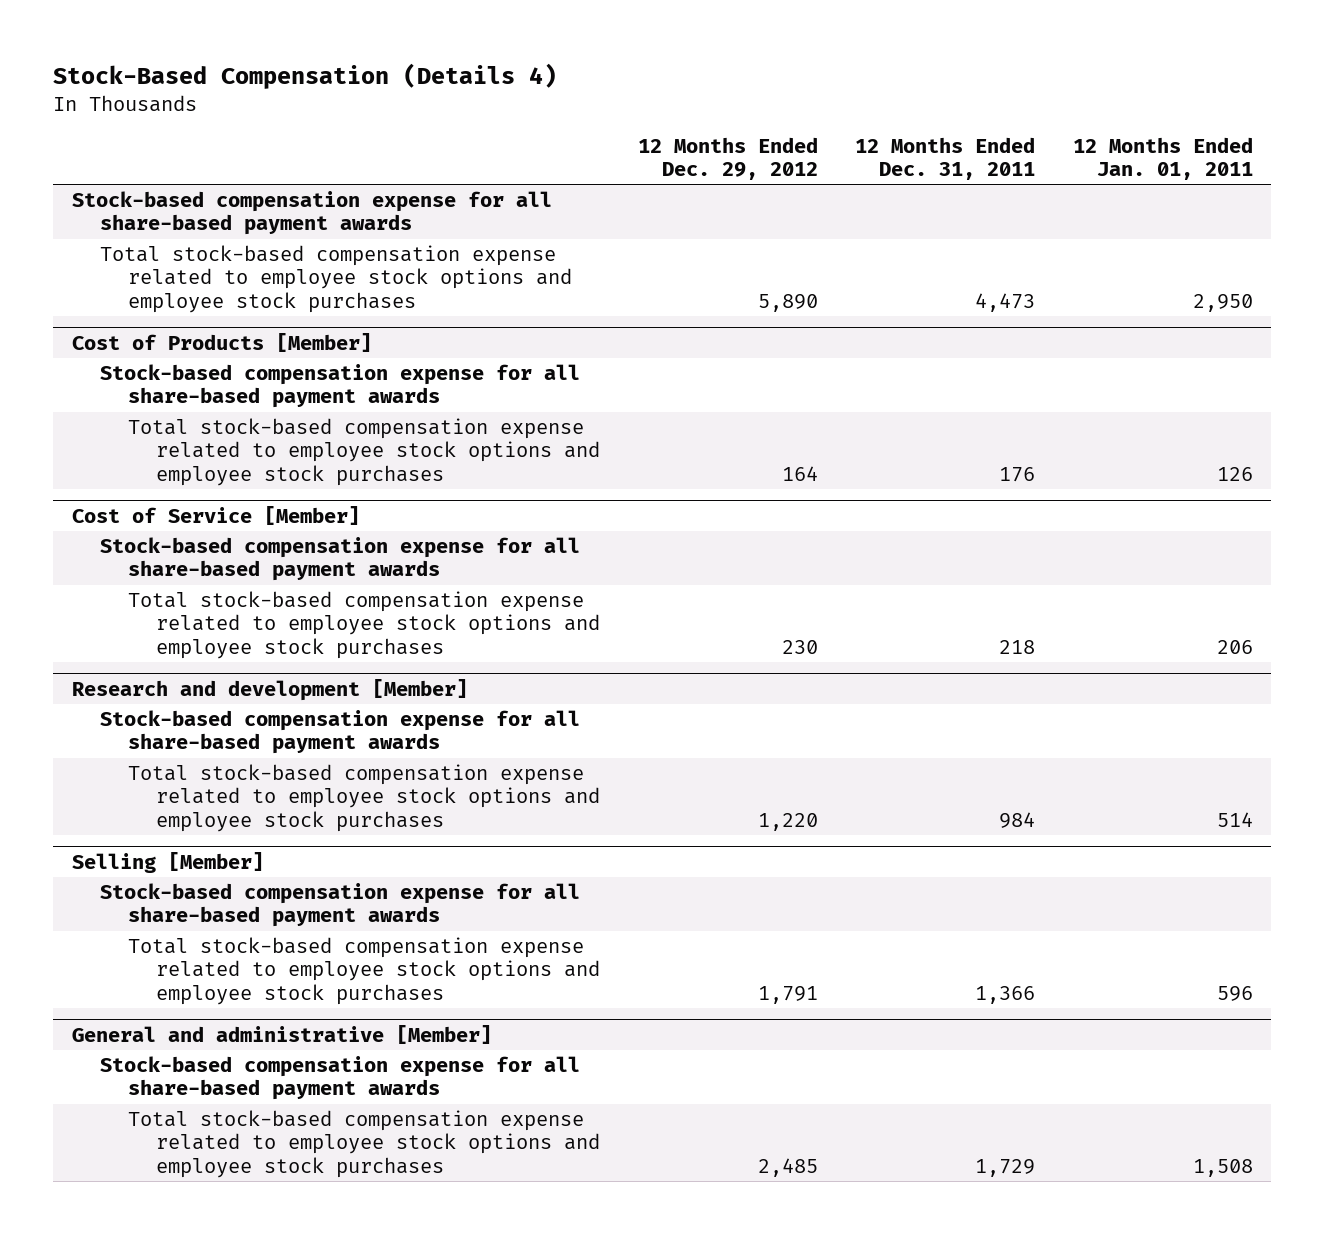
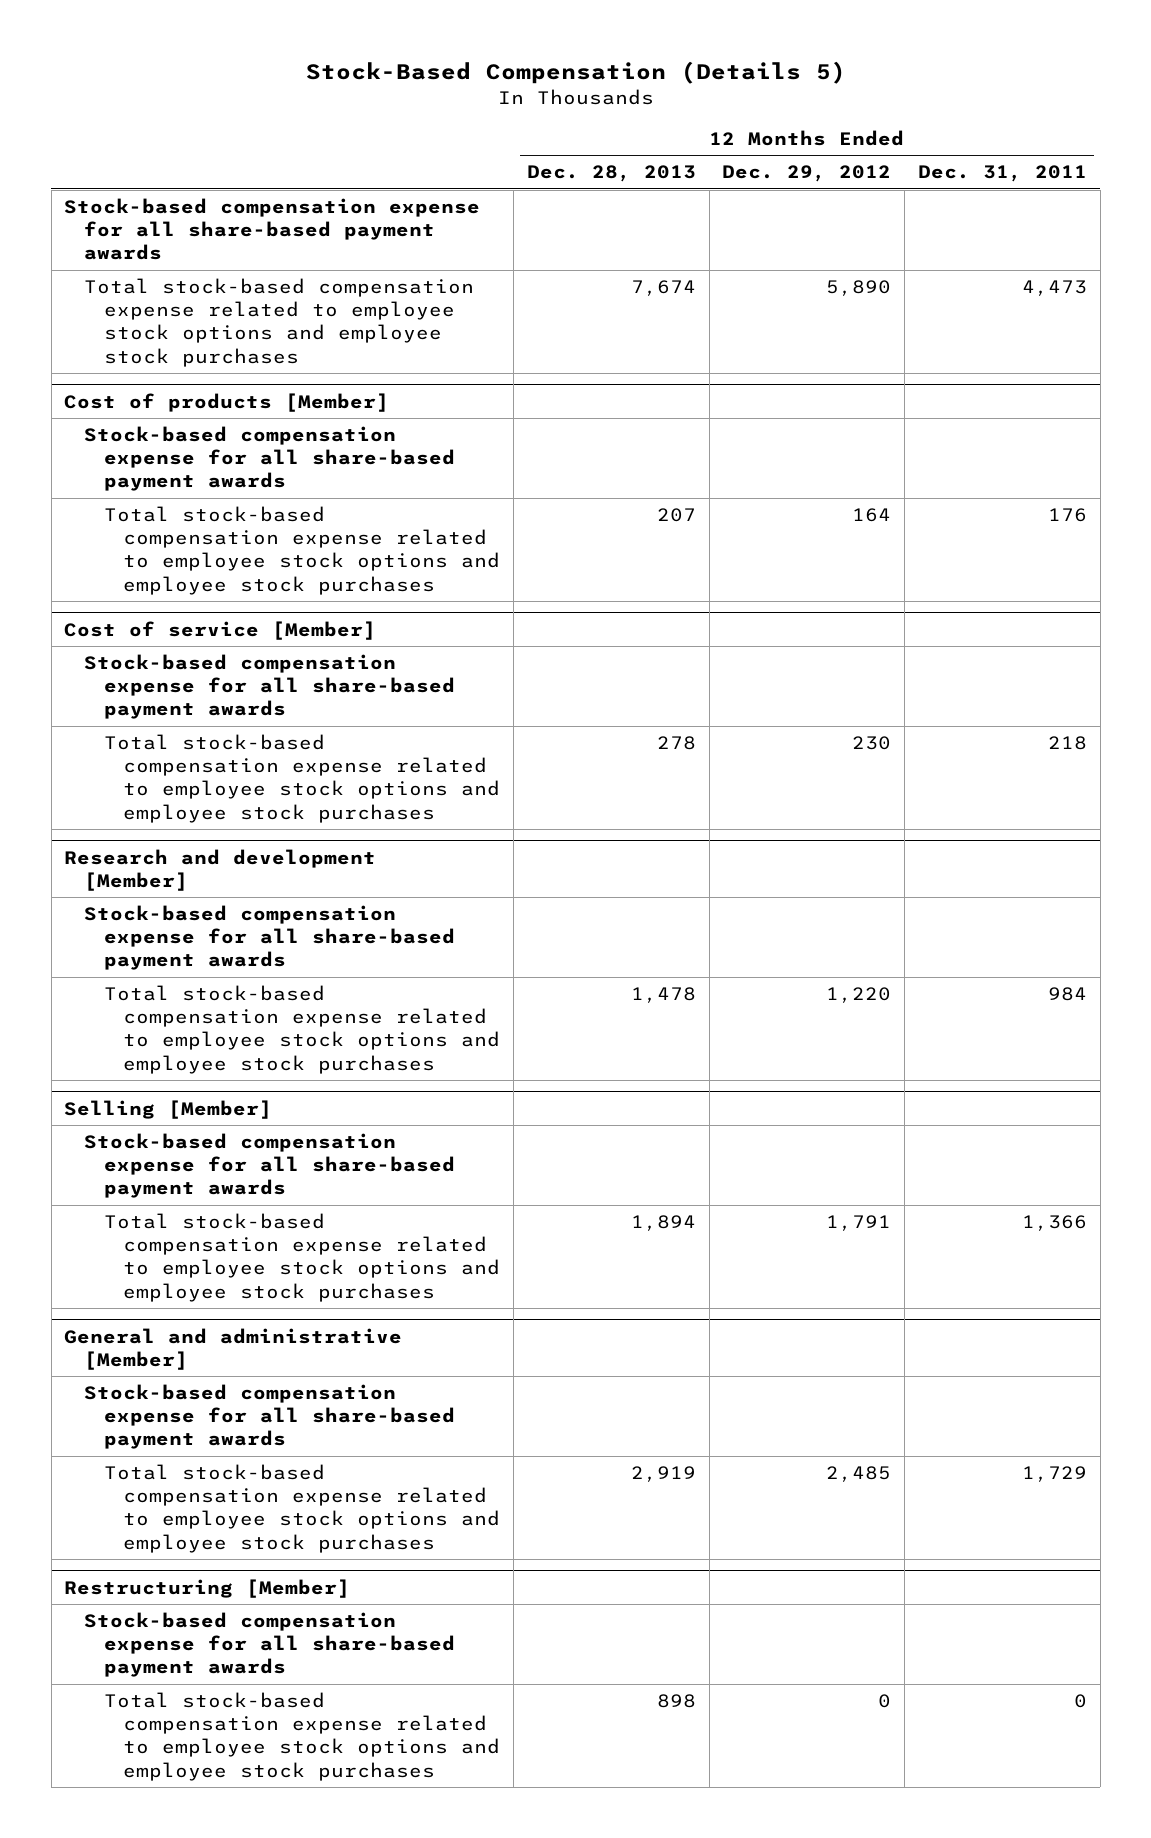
[52,62,557,89] Stock-Based Compensation (Details 4) -> [305,61,846,85] Stock-Based Compensation (Details 5)
[1072,137,1253,181] 12 Months Ended Jan. 01, 2011 -> none
none -> [526,165,696,183] Dec. 28, 2013
[71,332,372,352] Cost of Products [Member] -> [64,392,390,412] Cost of products [Member]
[71,505,360,525] Cost of Service [Member] -> [64,620,377,640] Cost of service [Member]
none -> [64,1578,351,1598] Restructuring [Member]
none -> [84,1612,455,1678] Stock-based compensation expense for all share-based payment awards
none -> [103,1692,501,1781] Total stock-based compensation expense related to employee stock options and employee stock purchases

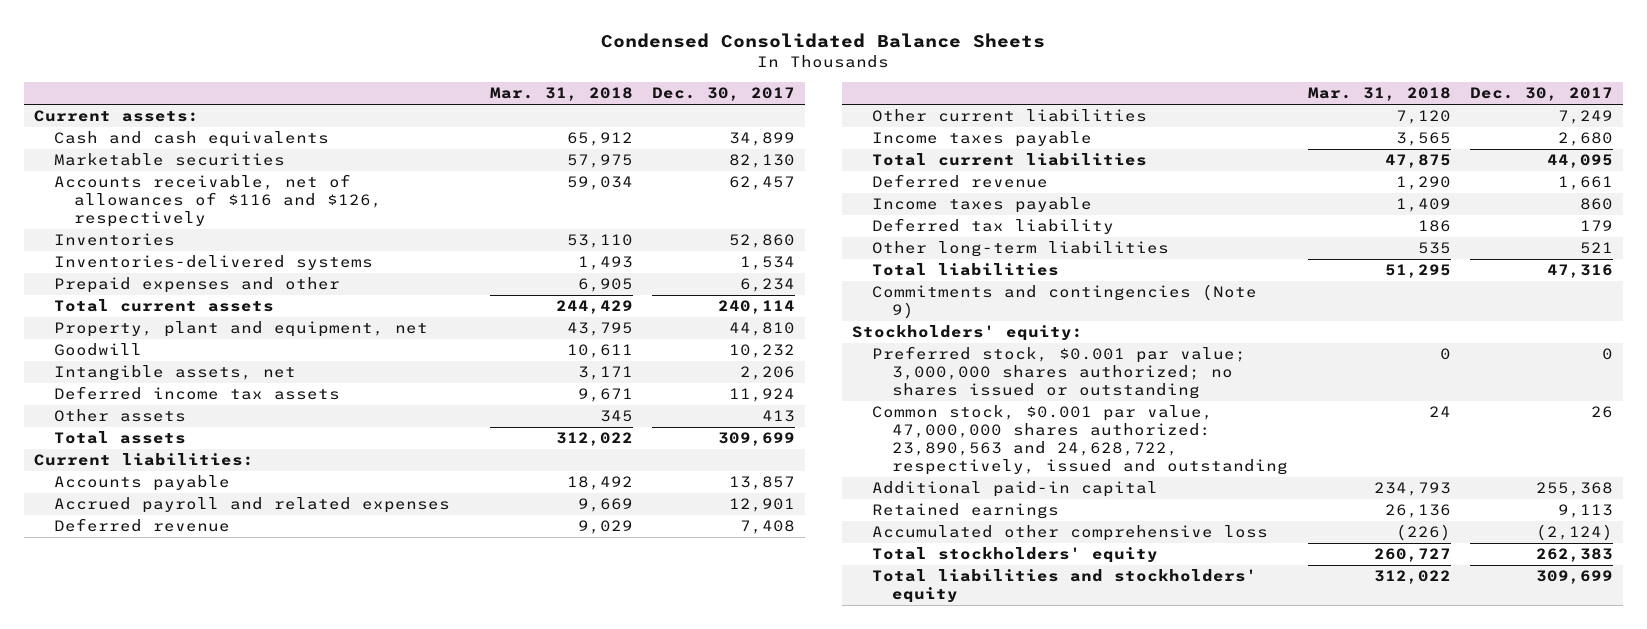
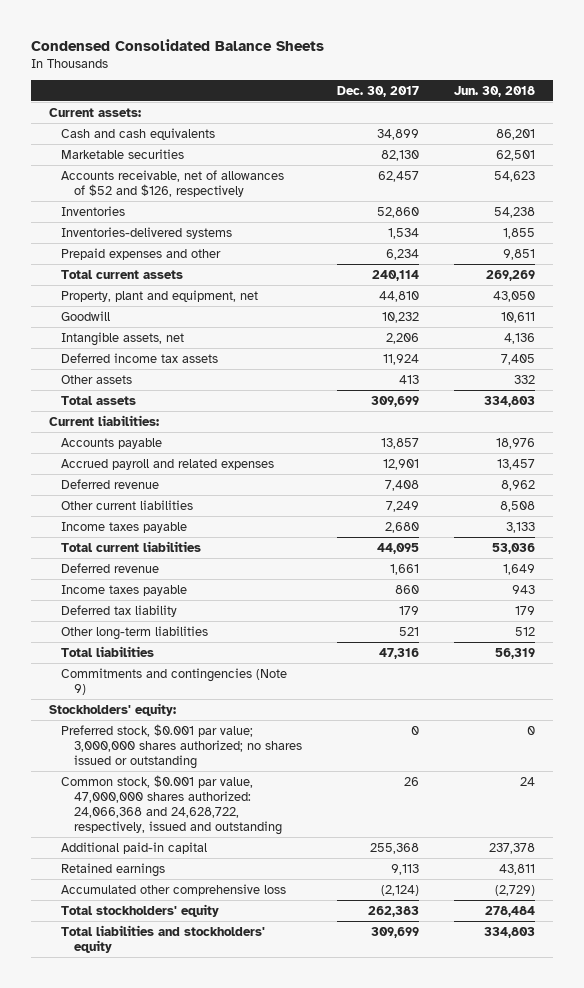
[489,86,633,101] Mar. 31, 2018 -> none
none -> [454,85,536,97] Jun. 30, 2018
[53,174,383,228] Accounts receivable, net of allowances of $116 and $126, respectively -> [61,169,285,197] Accounts receivable, net of allowances of $52 and $126, respectively
[871,405,1288,476] Common stock, $0.001 par value, 47,000,000 shares authorized: 23,890,563 and 24,628,722, respectively, issued and outstanding -> [61,774,282,835] Common stock, $0.001 par value, 47,000,000 shares authorized: 24,066,368 and 24,628,722, respectively, issued and outstanding

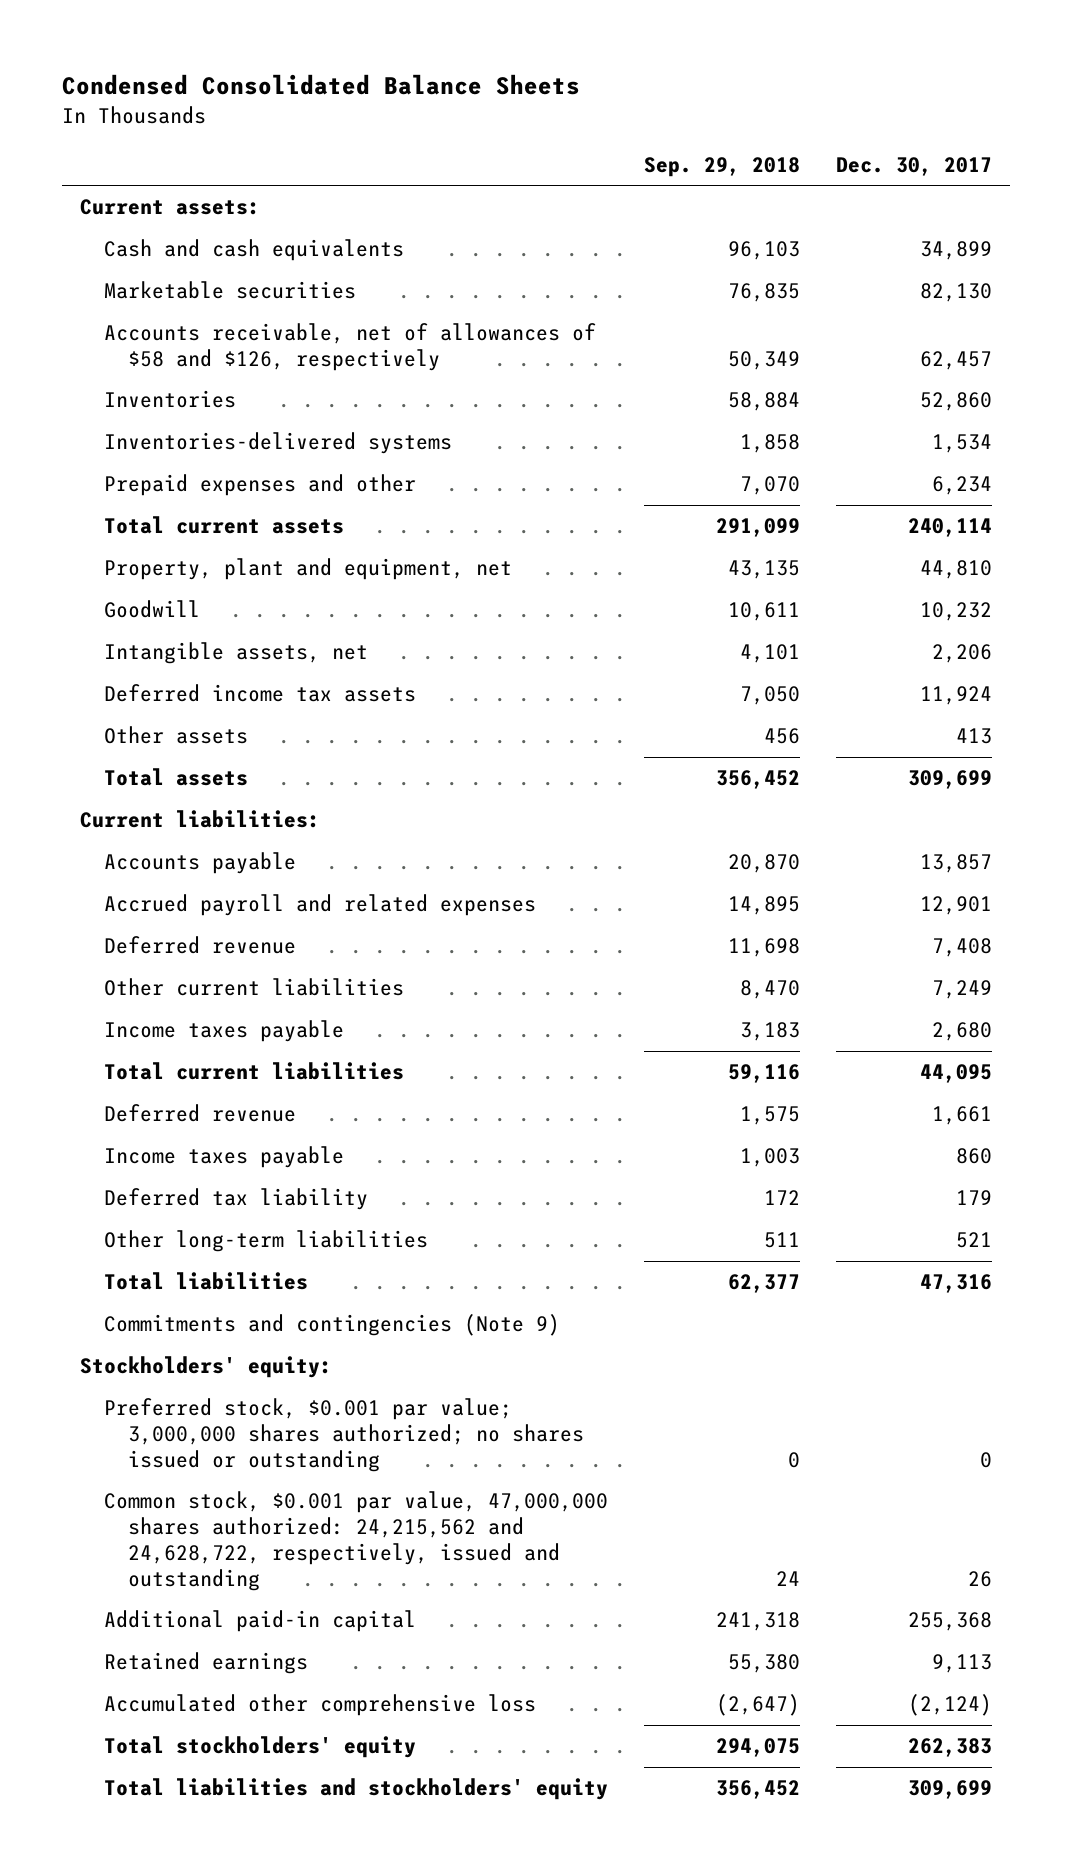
[454,85,536,97] Jun. 30, 2018 -> none
none -> [643,156,800,177] Sep. 29, 2018
[61,169,285,197] Accounts receivable, net of allowances of $52 and $126, respectively -> [103,323,596,371] Accounts receivable, net of allowances of $58 and $126, respectively
[61,774,282,835] Common stock, $0.001 par value, 47,000,000 shares authorized: 24,066,368 and 24,628,722, respectively, issued and outstanding -> [103,1491,608,1591] Common stock, $0.001 par value, 47,000,000 shares authorized: 24,215,562 and 24,628,722, respectively, issued and outstanding

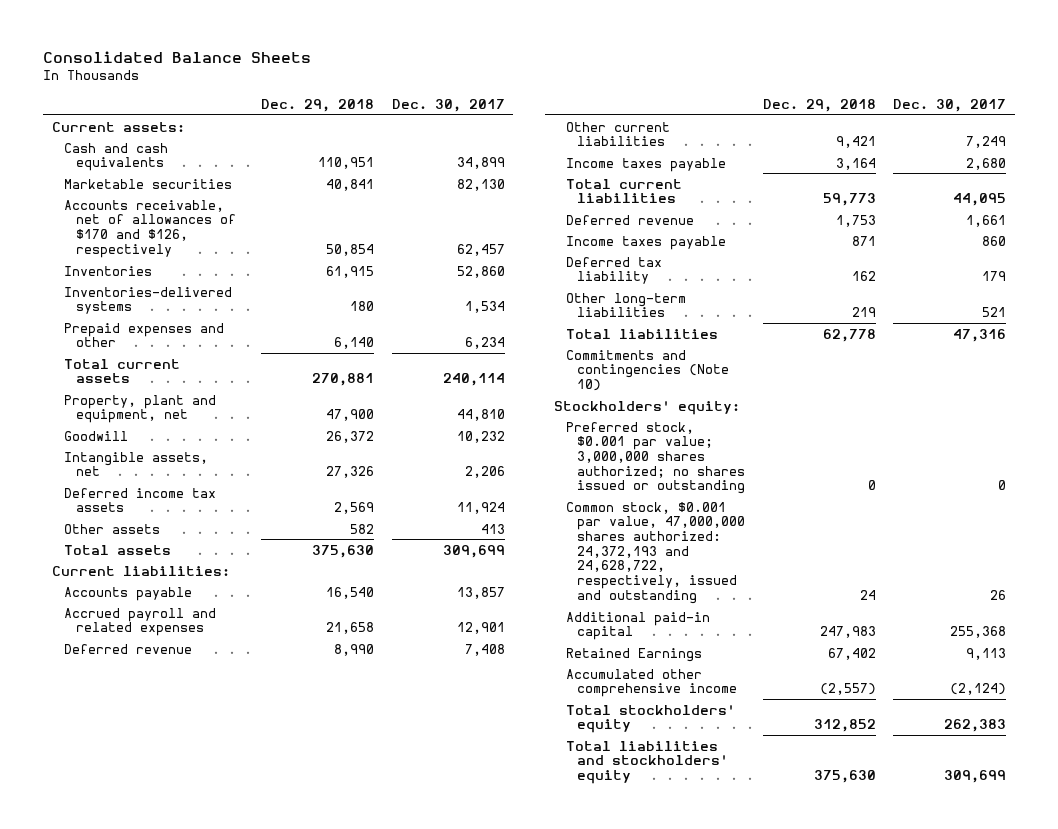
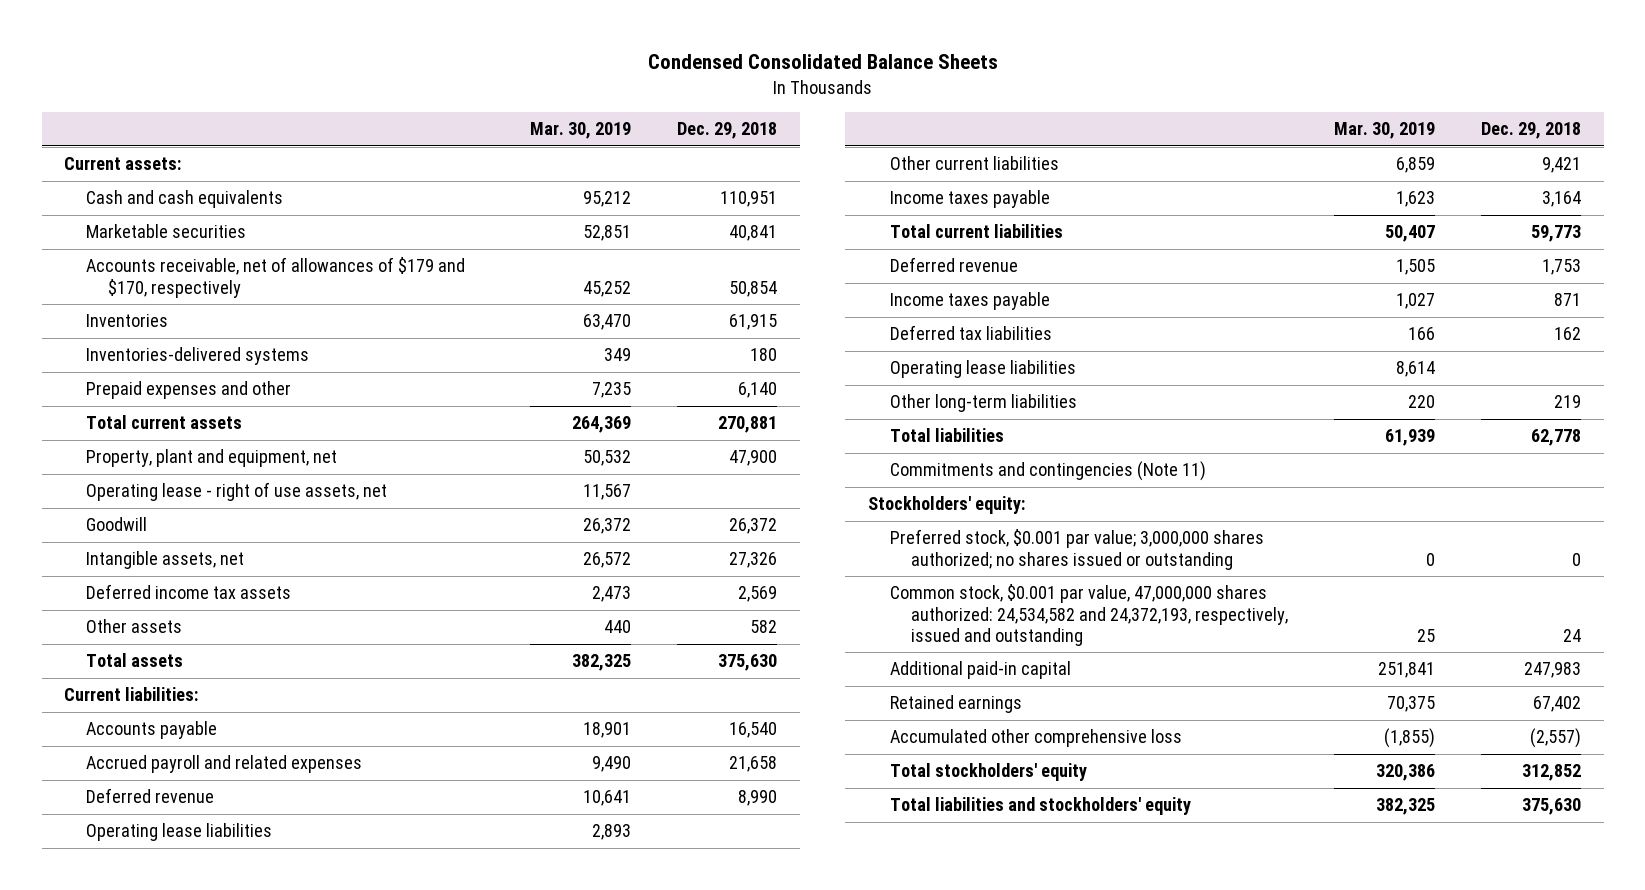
[43,51,312,64] Consolidated Balance Sheets -> [647,54,998,70] Condensed Consolidated Balance Sheets
[391,98,505,112] Dec. 30, 2017 -> none
none -> [530,122,632,140] Mar. 30, 2019
[63,199,236,258] Accounts receivable, net of allowances of $170 and $126, respectively -> [86,257,466,298] Accounts receivable, net of allowances of $179 and $170, respectively
none -> [86,482,388,502] Operating lease - right of use assets, net
none -> [86,823,273,842] Operating lease liabilities
[565,256,662,285] Deferred tax liability -> [889,325,1052,341] Deferred tax liabilities
none -> [889,360,1076,379] Operating lease liabilities
[565,349,730,391] Commitments and contingencies (Note 10) -> [889,461,1206,482] Commitments and contingencies (Note 11)
[565,501,746,604] Common stock, $0.001 par value, 47,000,000 shares authorized: 24,372,193 and 24,628,722, respectively, issued and outstanding -> [889,584,1289,646] Common stock, $0.001 par value, 47,000,000 shares authorized: 24,534,582 and 24,372,193, respectively, issued and outstanding
[565,647,702,662] Retained Earnings -> [889,695,1022,714] Retained earnings
[565,668,738,698] Accumulated other comprehensive income -> [889,729,1182,748] Accumulated other comprehensive loss

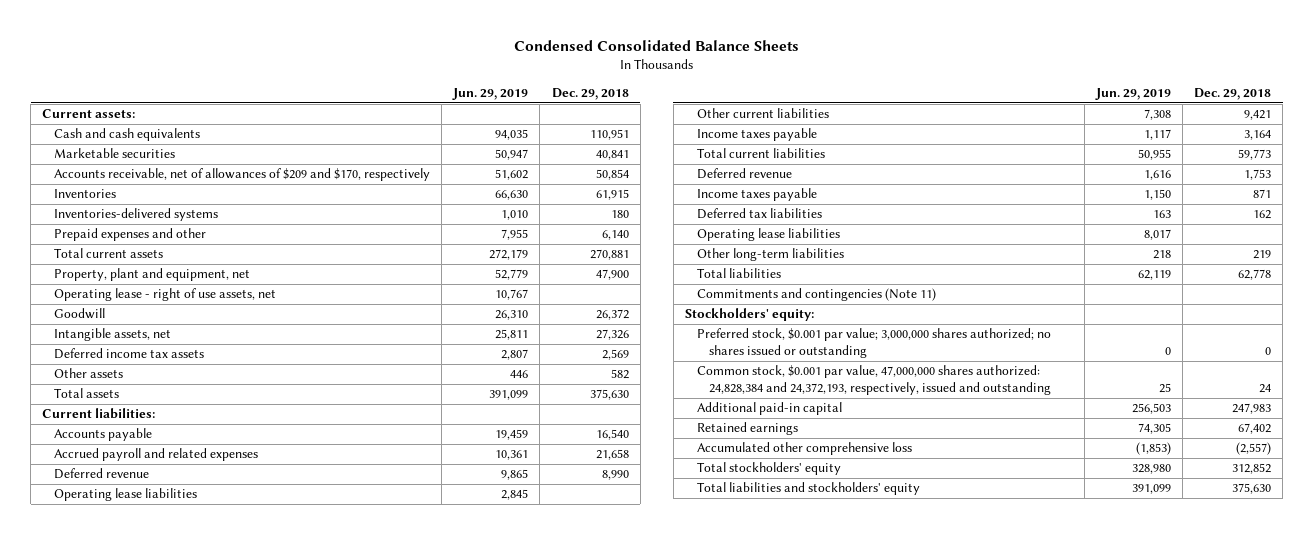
[530,122,632,140] Mar. 30, 2019 -> none
none -> [452,88,529,101] Jun. 29, 2019
[86,257,466,298] Accounts receivable, net of allowances of $179 and $170, respectively -> [54,168,431,182] Accounts receivable, net of allowances of $209 and $170, respectively
[889,584,1289,646] Common stock, $0.001 par value, 47,000,000 shares authorized: 24,534,582 and 24,372,193, respectively, issued and outstanding -> [697,365,1052,396] Common stock, $0.001 par value, 47,000,000 shares authorized: 24,828,384 and 24,372,193, respectively, issued and outstanding

